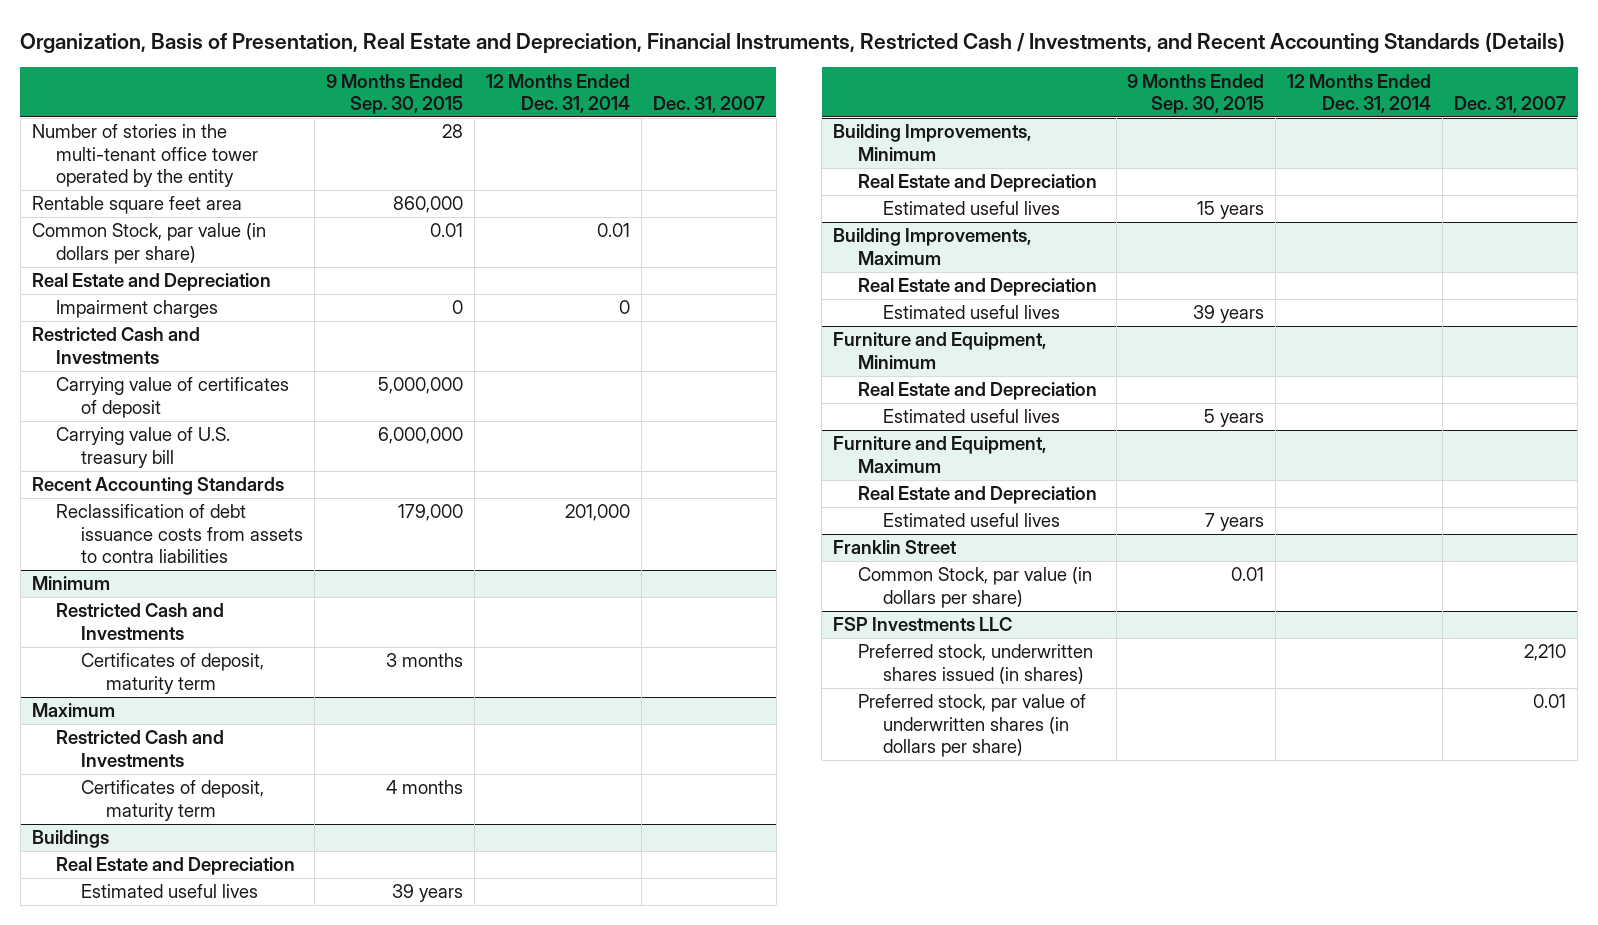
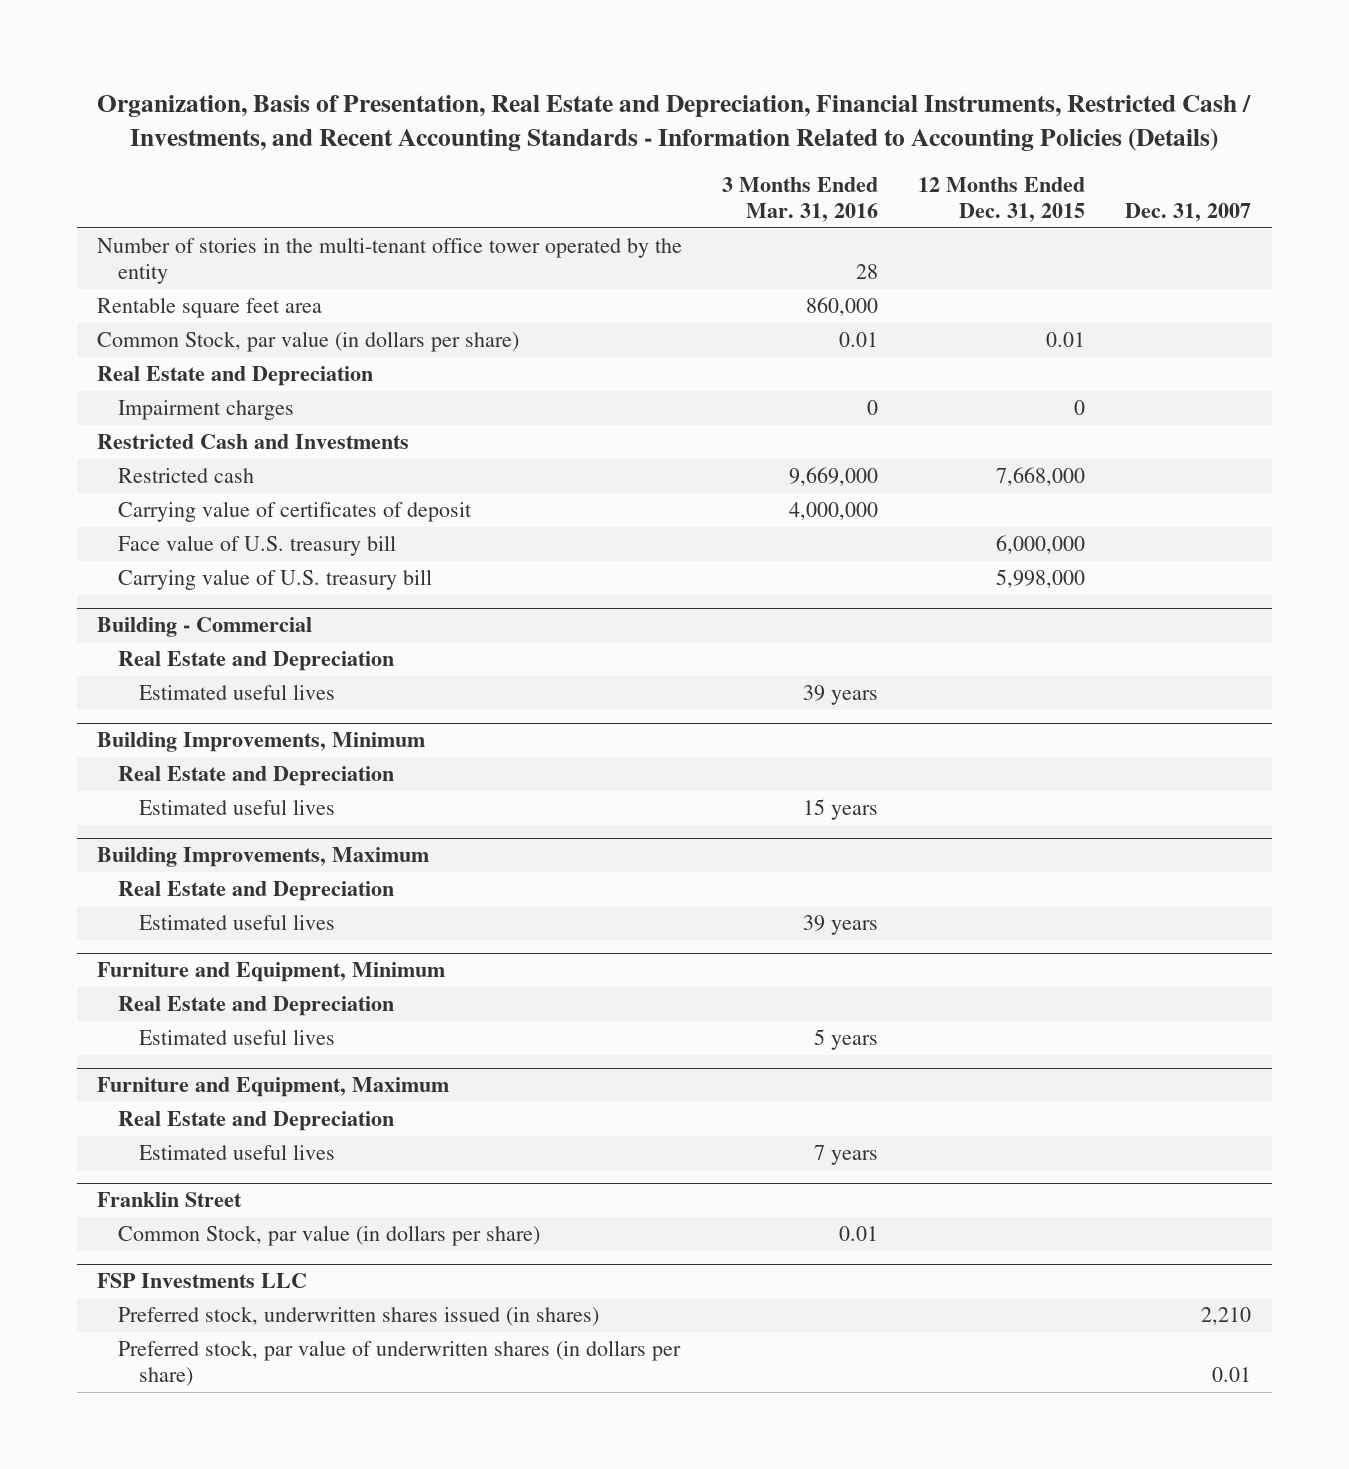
[20,31,1566,54] Organization, Basis of Presentation, Real Estate and Depreciation, Financial Instruments, Restricted Cash / Investments, and Recent Accounting Standards (Details) -> [97,94,1252,151] Organization, Basis of Presentation, Real Estate and Depreciation, Financial Instruments, Restricted Cash / Investments, and Recent Accounting Standards - Information Related to Accounting Policies (Details)
[325,73,463,114] 9 Months Ended Sep. 30, 2015 -> none
[485,73,630,113] 12 Months Ended Dec. 31, 2014 -> none
none -> [722,177,879,223] 3 Months Ended Mar. 31, 2016
none -> [918,177,1086,223] 12 Months Ended Dec. 31, 2015
none -> [118,468,255,484] Restricted cash
none -> [118,535,397,557] Face value of U.S. treasury bill
[31,477,284,496] Recent Accounting Standards -> none
[56,504,304,564] Reclassification of debt issuance costs from assets to contra liabilities -> none
[31,576,110,591] Minimum -> none
[56,603,225,640] Restricted Cash and Investments -> none
[81,653,265,694] Certificates of deposit, maturity term -> none
[31,703,115,718] Maximum -> none
[56,730,225,767] Restricted Cash and Investments -> none
[81,780,265,821] Certificates of deposit, maturity term -> none
[31,830,109,849] Buildings -> [97,617,313,638] Building - Commercial

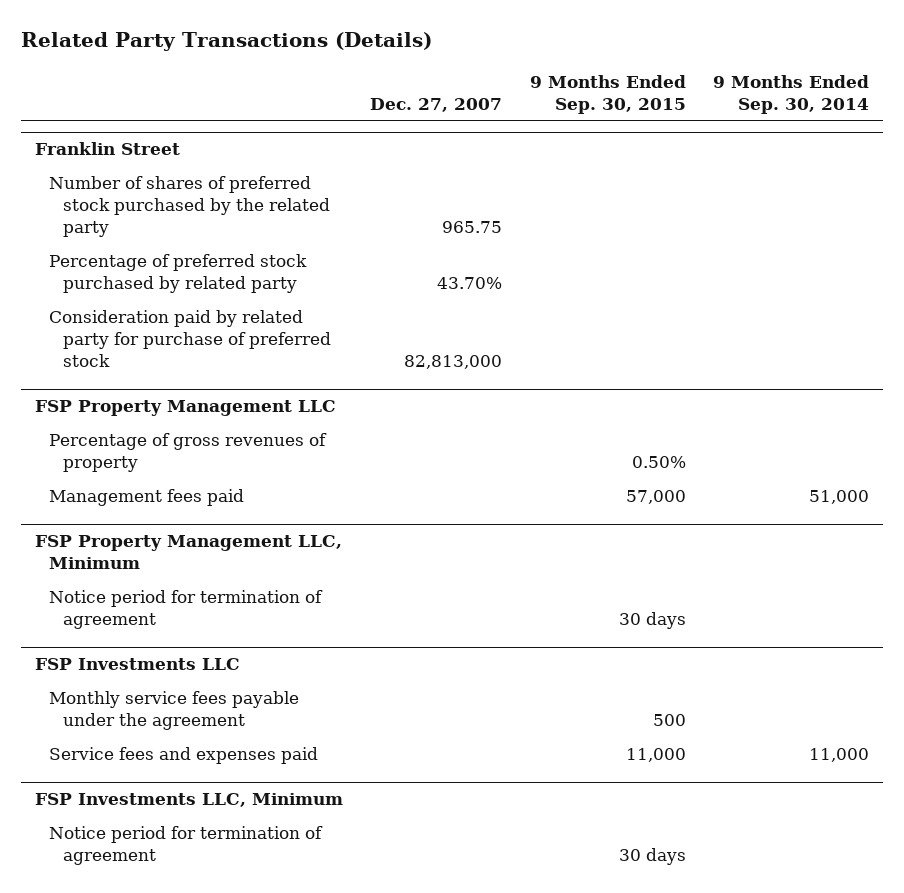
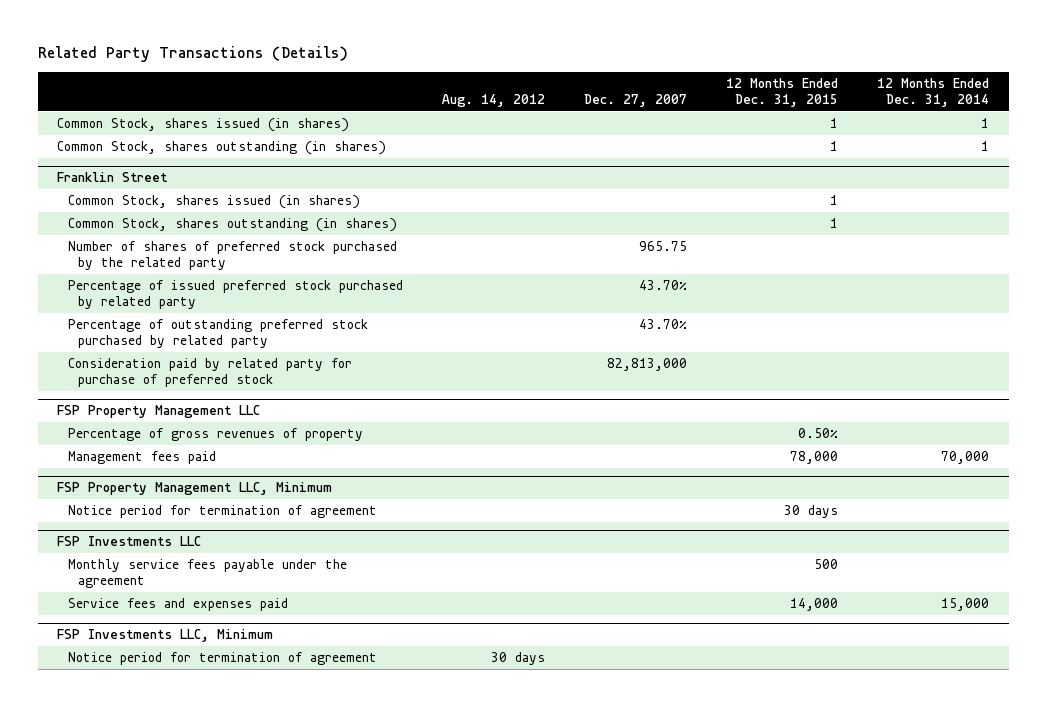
[529,74,686,114] 9 Months Ended Sep. 30, 2015 -> none
[713,74,870,114] 9 Months Ended Sep. 30, 2014 -> none
none -> [441,93,545,107] Aug. 14, 2012
none -> [725,77,838,107] 12 Months Ended Dec. 31, 2015
none -> [877,77,990,107] 12 Months Ended Dec. 31, 2014
none -> [57,117,350,132] Common Stock, shares issued (in shares)
none -> [57,140,387,155] Common Stock, shares outstanding (in shares)
none -> [67,194,360,209] Common Stock, shares issued (in shares)
none -> [67,217,397,232] Common Stock, shares outstanding (in shares)
none -> [67,279,403,310] Percentage of issued preferred stock purchased by related party
[48,254,307,294] Percentage of preferred stock purchased by related party -> [67,318,368,349] Percentage of outstanding preferred stock purchased by related party

